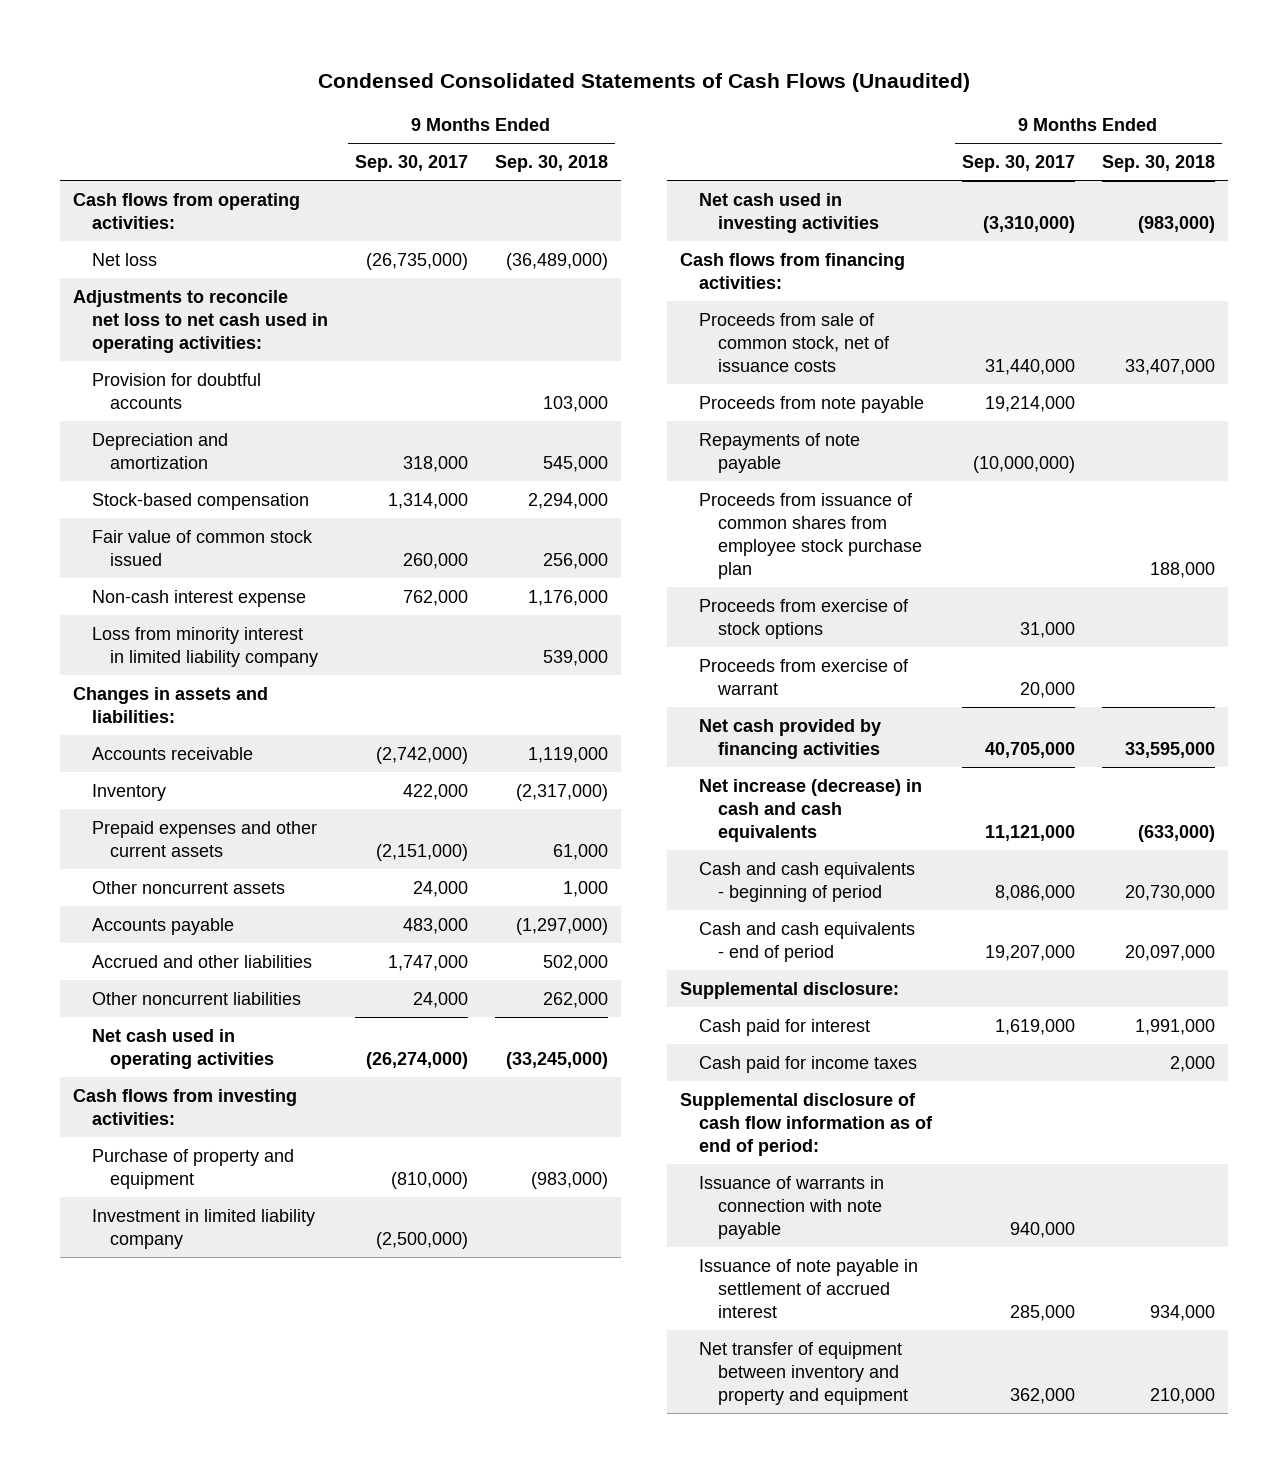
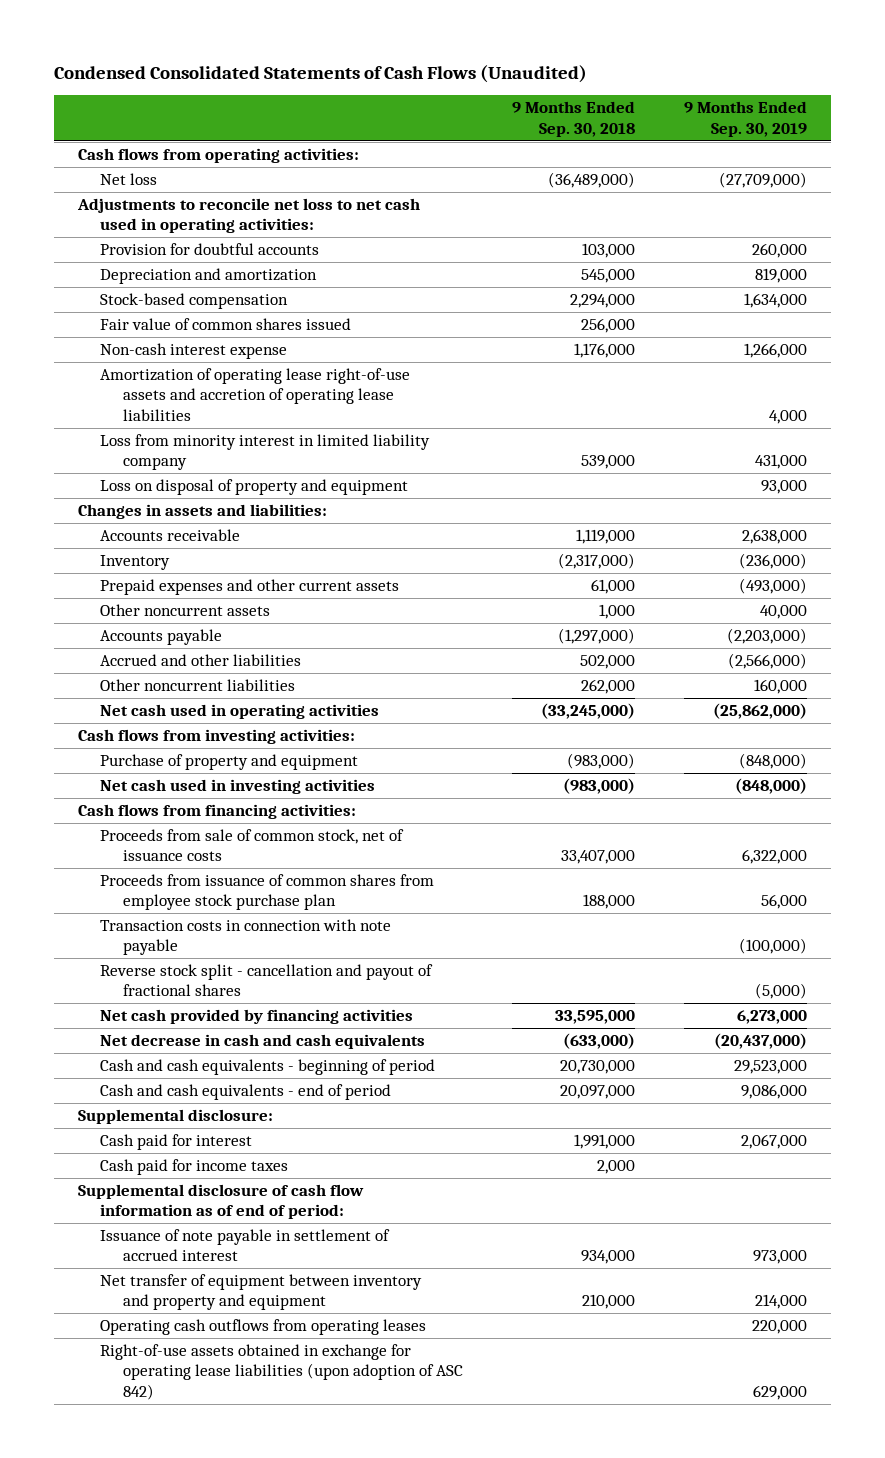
[354,155,468,173] Sep. 30, 2017 -> none
none -> [683,101,807,137] 9 Months Ended Sep. 30, 2019
[91,529,313,566] Fair value of common stock issued -> [100,318,352,331] Fair value of common shares issued
none -> [100,368,411,421] Amortization of operating lease right-of-use assets and accretion of operating lease liabilities
none -> [100,479,409,496] Loss on disposal of property and equipment
[91,1208,315,1249] Investment in limited liability company -> none
[698,395,924,413] Proceeds from note payable -> none
[698,432,860,473] Repayments of note payable -> none
[698,598,909,639] Proceeds from exercise of stock options -> none
[698,658,909,695] Proceeds from exercise of warrant -> none
none -> [100,919,392,956] Transaction costs in connection with note payable
none -> [100,964,434,997] Reverse stock split - cancellation and payout of fractional shares
[698,778,922,843] Net increase (decrease) in cash and cash equivalents -> [100,1034,426,1050] Net decrease in cash and cash equivalents
[698,1175,884,1240] Issuance of warrants in connection with note payable -> none
none -> [100,1319,427,1336] Operating cash outflows from operating leases
none -> [100,1344,463,1400] Right-of-use assets obtained in exchange for operating lease liabilities (upon adoption of ASC 842)

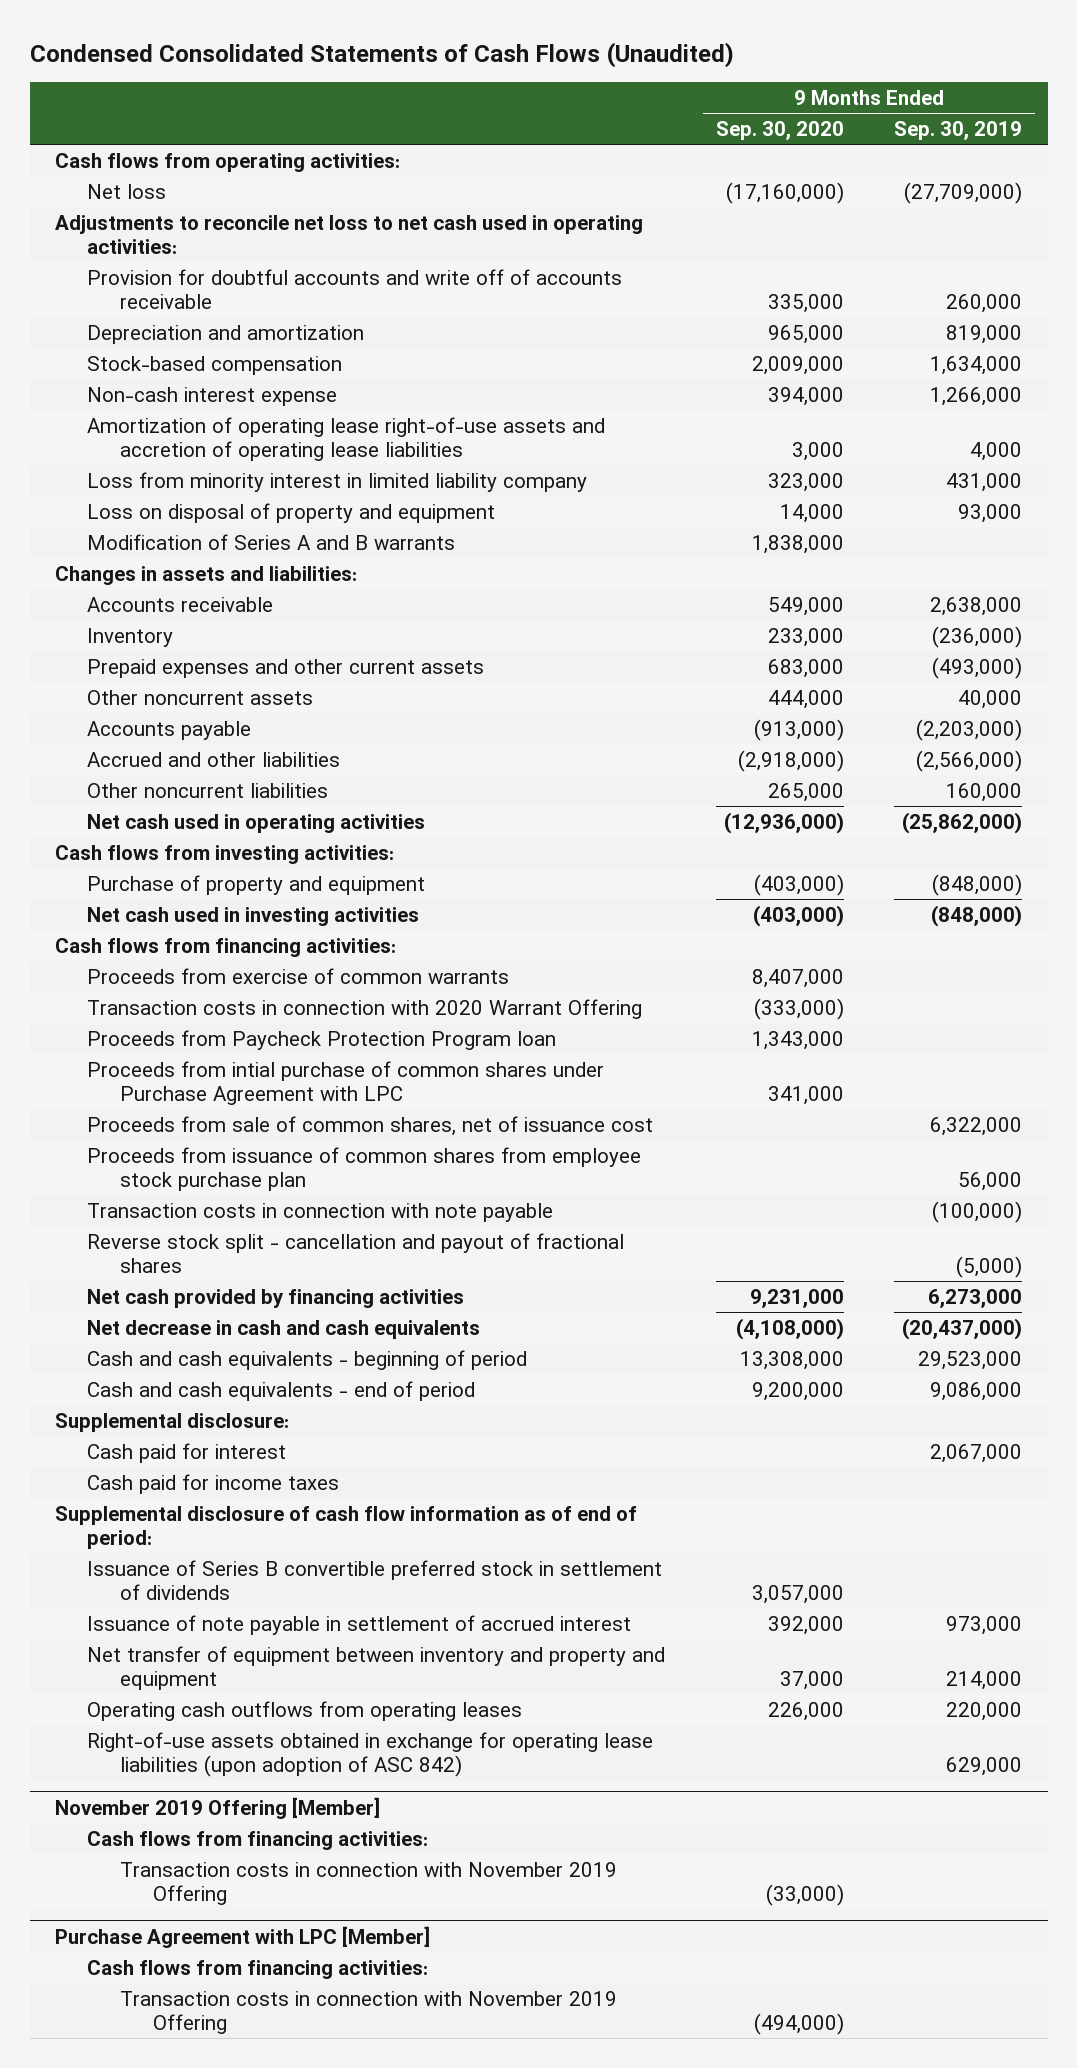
[511,101,635,137] 9 Months Ended Sep. 30, 2018 -> none
none -> [715,121,844,141] Sep. 30, 2020
[100,243,320,256] Provision for doubtful accounts -> [87,268,623,309] Provision for doubtful accounts and write off of accounts receivable
[100,318,352,331] Fair value of common shares issued -> none
none -> [87,533,456,550] Modification of Series A and B warrants
none -> [87,967,510,984] Proceeds from exercise of common warrants
none -> [87,998,643,1019] Transaction costs in connection with 2020 Warrant Offering
none -> [87,1029,557,1050] Proceeds from Paycheck Protection Program loan
none -> [87,1060,605,1105] Proceeds from intial purchase of common shares under Purchase Agreement with LPC
[100,829,405,862] Proceeds from sale of common stock, net of issuance costs -> [87,1115,654,1136] Proceeds from sale of common shares, net of issuance cost
none -> [87,1559,663,1600] Issuance of Series B convertible preferred stock in settlement of dividends
none -> [54,1796,380,1819] November 2019 Offering [Member]
none -> [87,1830,429,1850] Cash flows from financing activities:
none -> [120,1861,618,1905] Transaction costs in connection with November 2019 Offering
none -> [54,1925,430,1948] Purchase Agreement with LPC [Member]
none -> [87,1959,429,1979] Cash flows from financing activities:
none -> [120,1990,618,2034] Transaction costs in connection with November 2019 Offering

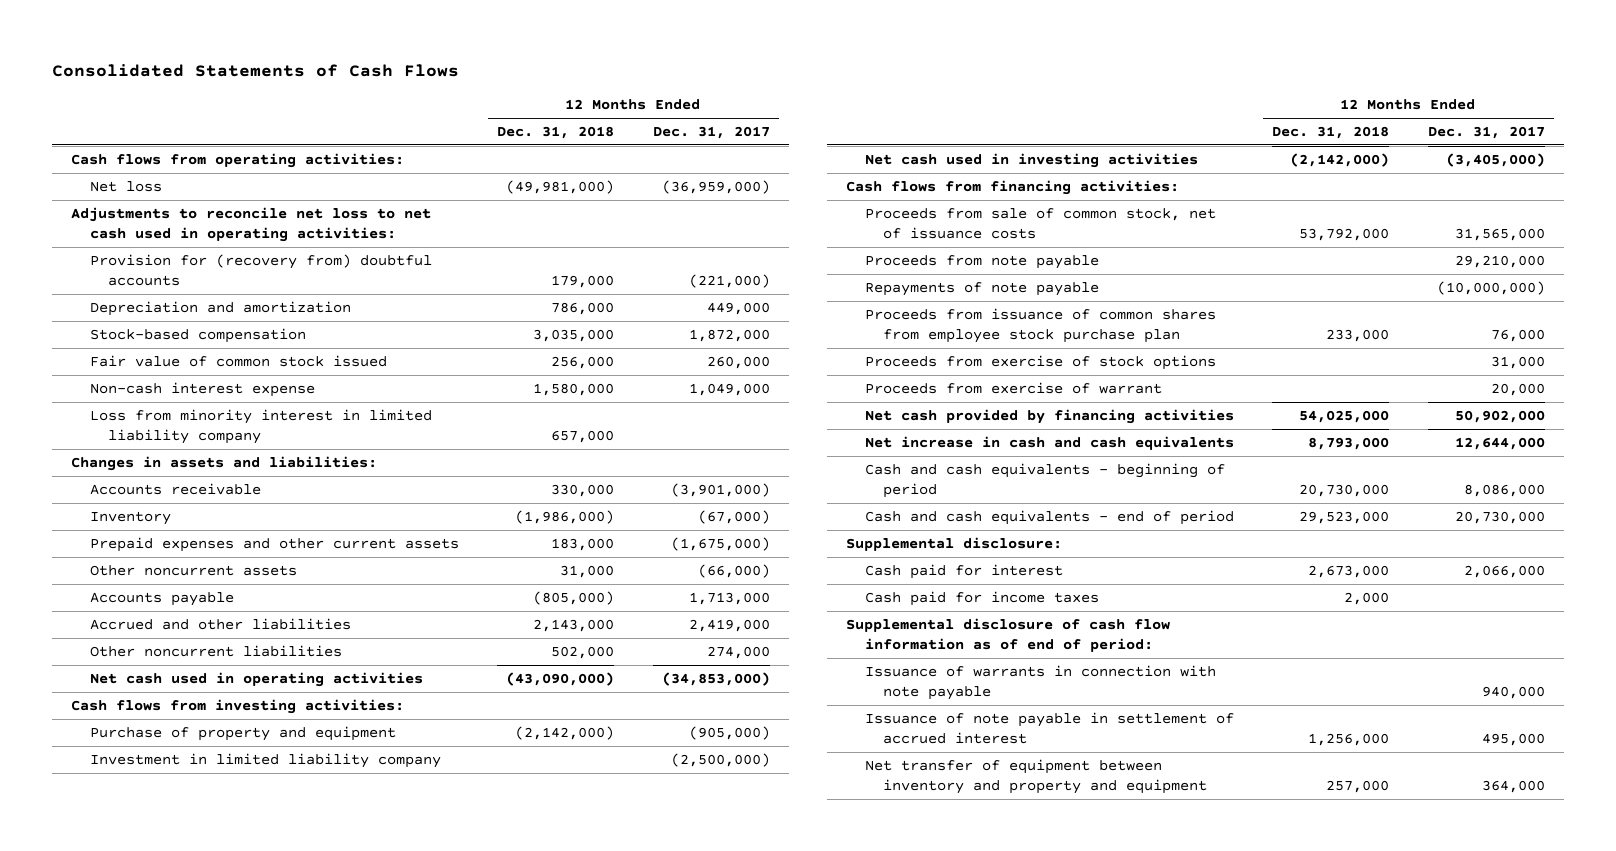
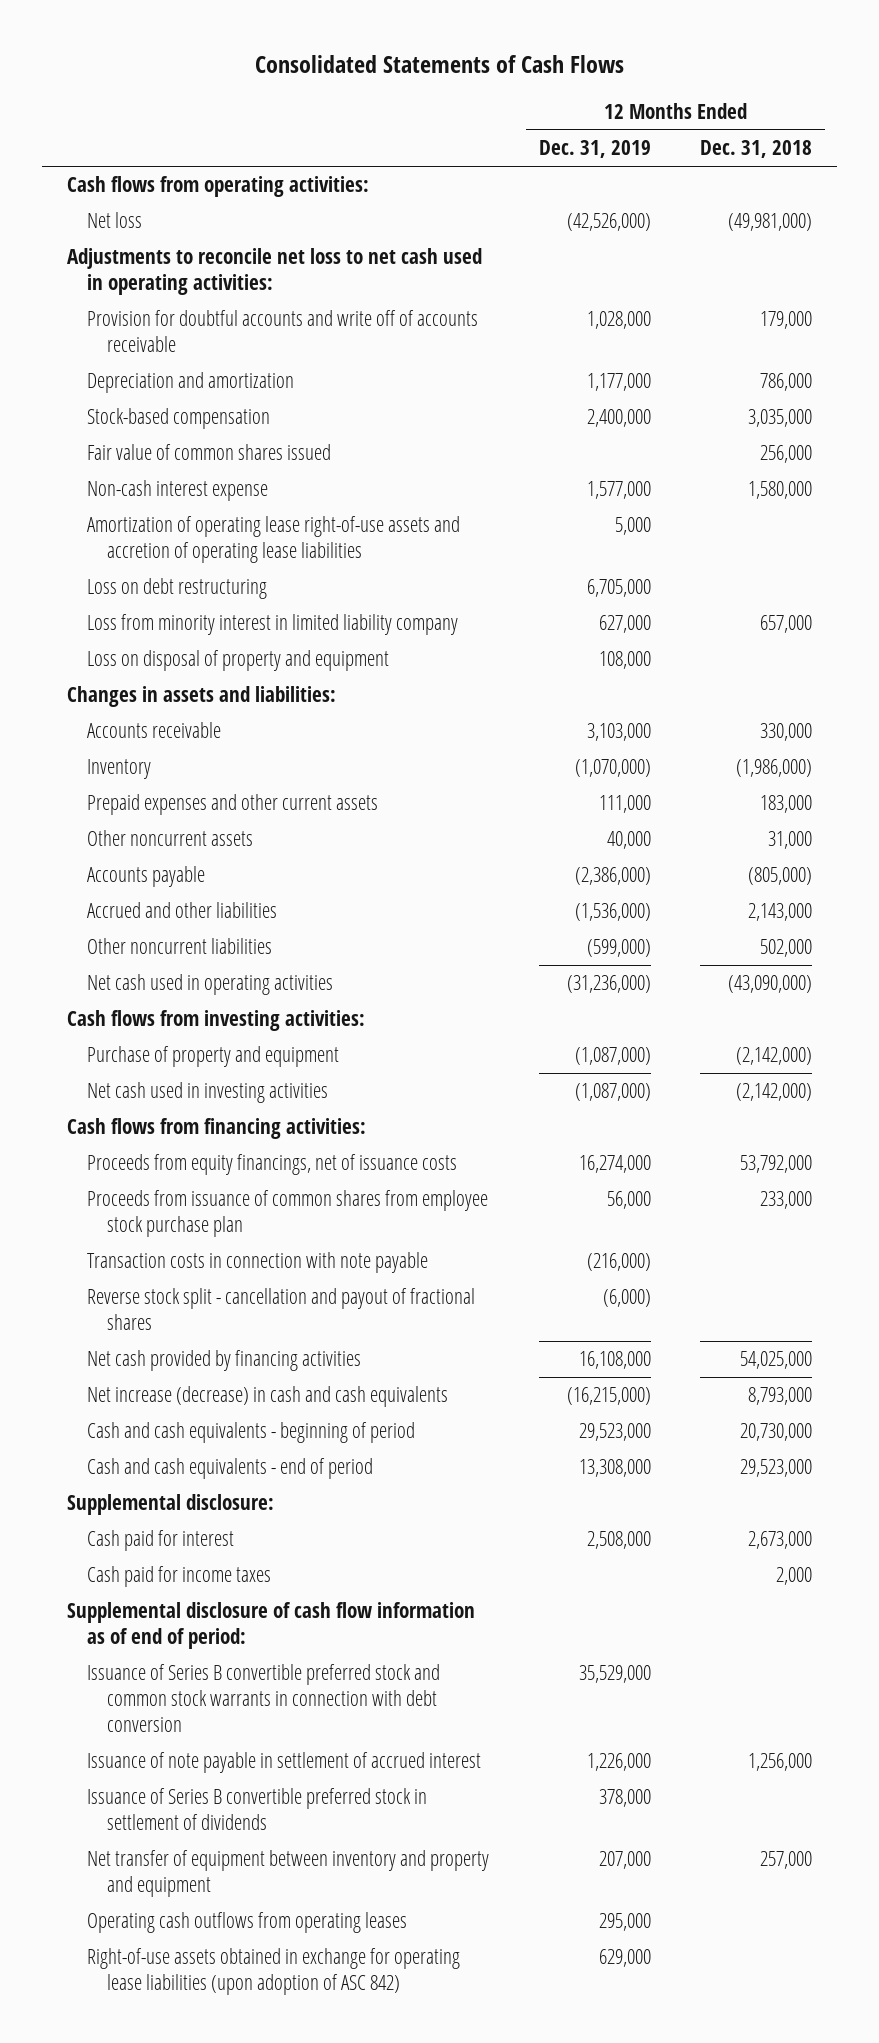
[652,126,770,140] Dec. 31, 2017 -> none
none -> [538,140,651,159] Dec. 31, 2019
[89,253,432,286] Provision for (recovery from) doubtful accounts -> [87,310,479,353] Provision for doubtful accounts and write off of accounts receivable
[89,354,387,367] Fair value of common stock issued -> [87,444,332,461] Fair value of common shares issued
none -> [87,516,461,564] Amortization of operating lease right-of-use assets and accretion of operating lease liabilities
none -> [87,578,268,600] Loss on debt restructuring
none -> [87,650,390,672] Loss on disposal of property and equipment
[89,752,441,768] Investment in limited liability company -> none
[864,254,1099,269] Proceeds from note payable -> none
[864,281,1099,296] Repayments of note payable -> none
[864,207,1216,239] Proceeds from sale of common stock, net of issuance costs -> [87,1154,458,1176] Proceeds from equity financings, net of issuance costs
[864,354,1216,370] Proceeds from exercise of stock options -> none
[864,381,1162,394] Proceeds from exercise of warrant -> none
none -> [87,1252,429,1274] Transaction costs in connection with note payable
none -> [87,1288,476,1331] Reverse stock split - cancellation and payout of fractional shares
[864,435,1234,450] Net increase in cash and cash equivalents -> [87,1386,449,1408] Net increase (decrease) in cash and cash equivalents
[864,664,1216,700] Issuance of warrants in connection with note payable -> none
none -> [87,1664,441,1732] Issuance of Series B convertible preferred stock and common stock warrants in connection with debt conversion
none -> [87,1788,428,1831] Issuance of Series B convertible preferred stock in settlement of dividends
none -> [87,1912,408,1934] Operating cash outflows from operating leases
none -> [87,1948,461,1996] Right-of-use assets obtained in exchange for operating lease liabilities (upon adoption of ASC 842)

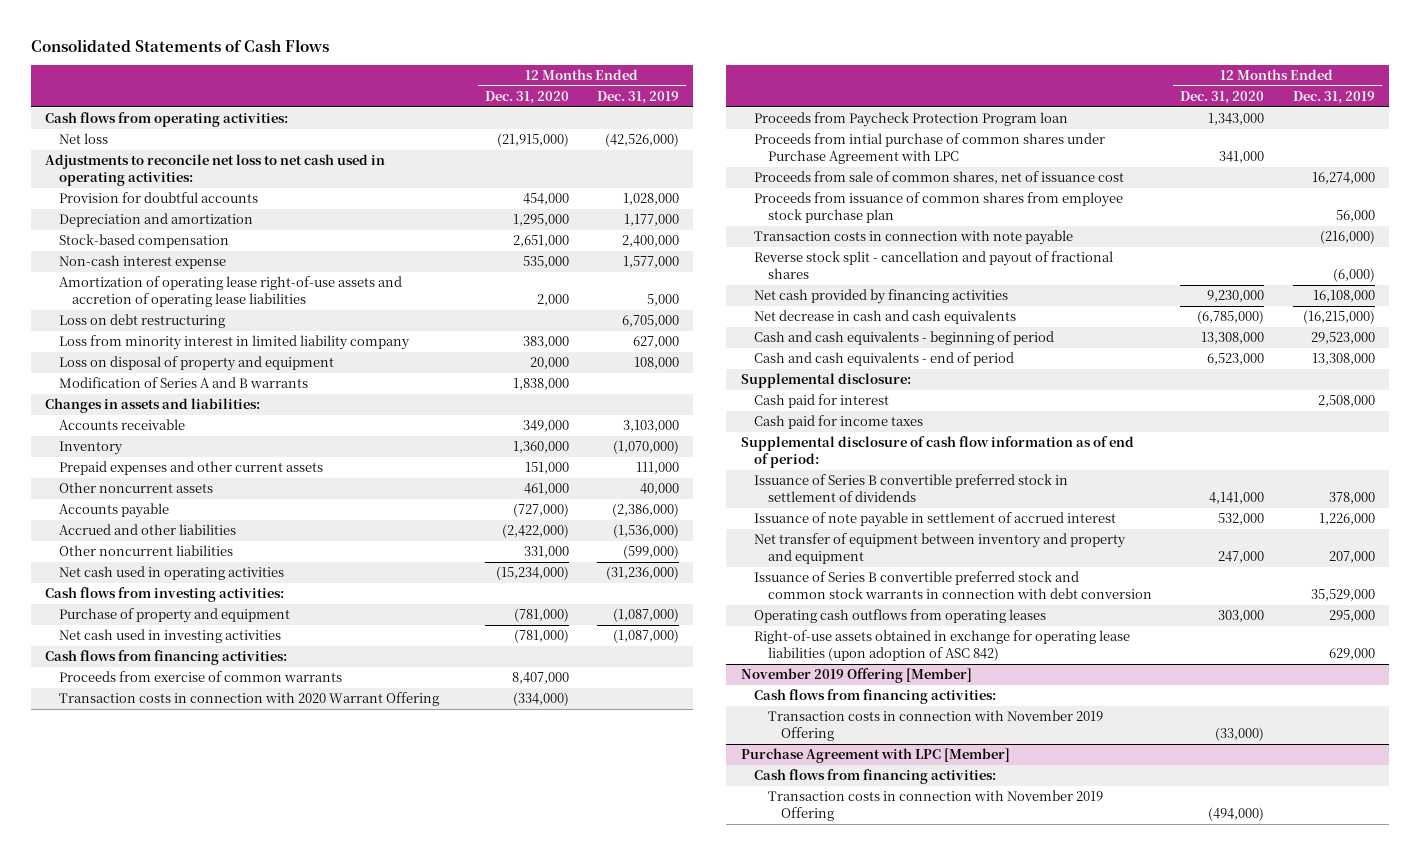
[700,140,813,159] Dec. 31, 2018 -> none
none -> [484,91,569,105] Dec. 31, 2020
[87,310,479,353] Provision for doubtful accounts and write off of accounts receivable -> [58,192,258,204] Provision for doubtful accounts
[87,444,332,461] Fair value of common shares issued -> none
none -> [58,377,308,389] Modification of Series A and B warrants
none -> [58,671,342,683] Proceeds from exercise of common warrants
none -> [58,692,439,707] Transaction costs in connection with 2020 Warrant Offering
none -> [754,112,1069,128] Proceeds from Paycheck Protection Program loan
none -> [754,133,1106,165] Proceeds from intial purchase of common shares under Purchase Agreement with LPC
[87,1154,458,1176] Proceeds from equity financings, net of issuance costs -> [754,171,1125,185] Proceeds from sale of common shares, net of issuance cost
[87,1386,449,1408] Net increase (decrease) in cash and cash equivalents -> [754,310,1017,325] Net decrease in cash and cash equivalents
[87,1752,482,1774] Issuance of note payable in settlement of accrued interest -> [754,512,1117,528] Issuance of note payable in settlement of accrued interest
[87,1664,441,1732] Issuance of Series B convertible preferred stock and common stock warrants in connection with debt conversion -> [754,571,1152,600] Issuance of Series B convertible preferred stock and common stock warrants in connection with debt conversion
none -> [740,668,972,684] November 2019 Offering [Member]
none -> [754,689,997,705] Cash flows from financing activities:
none -> [767,710,1103,742] Transaction costs in connection with November 2019 Offering
none -> [740,748,1010,764] Purchase Agreement with LPC [Member]
none -> [754,769,997,785] Cash flows from financing activities:
none -> [767,790,1103,822] Transaction costs in connection with November 2019 Offering

